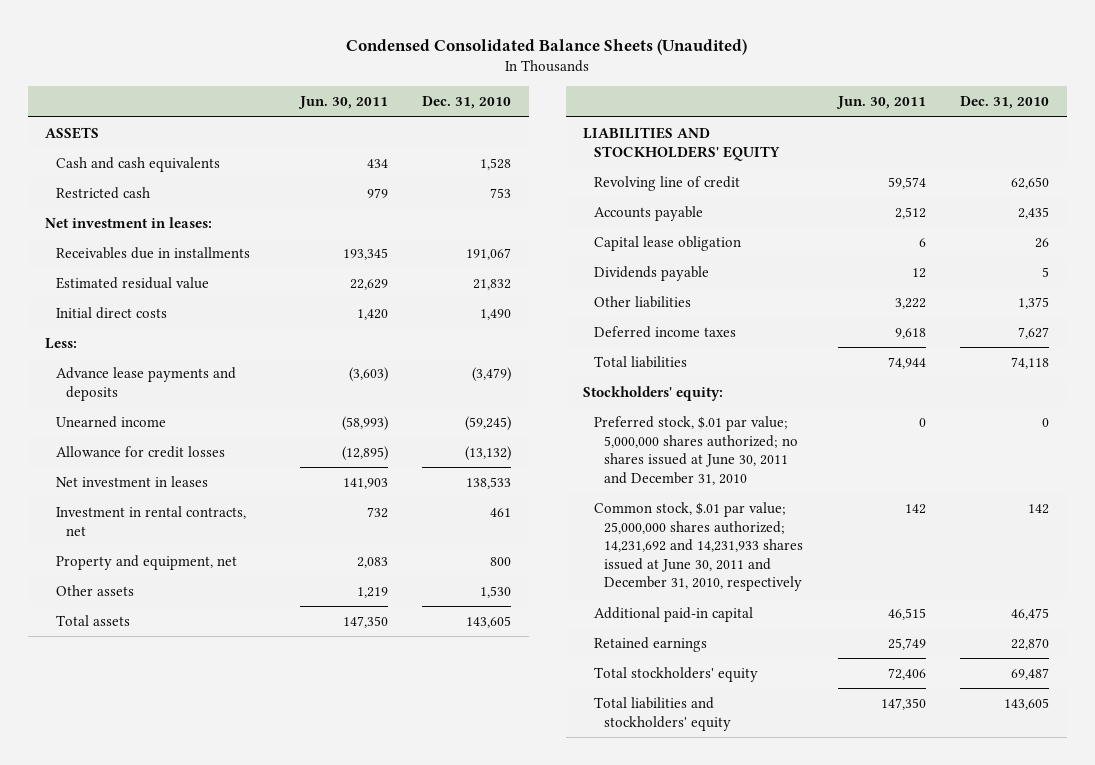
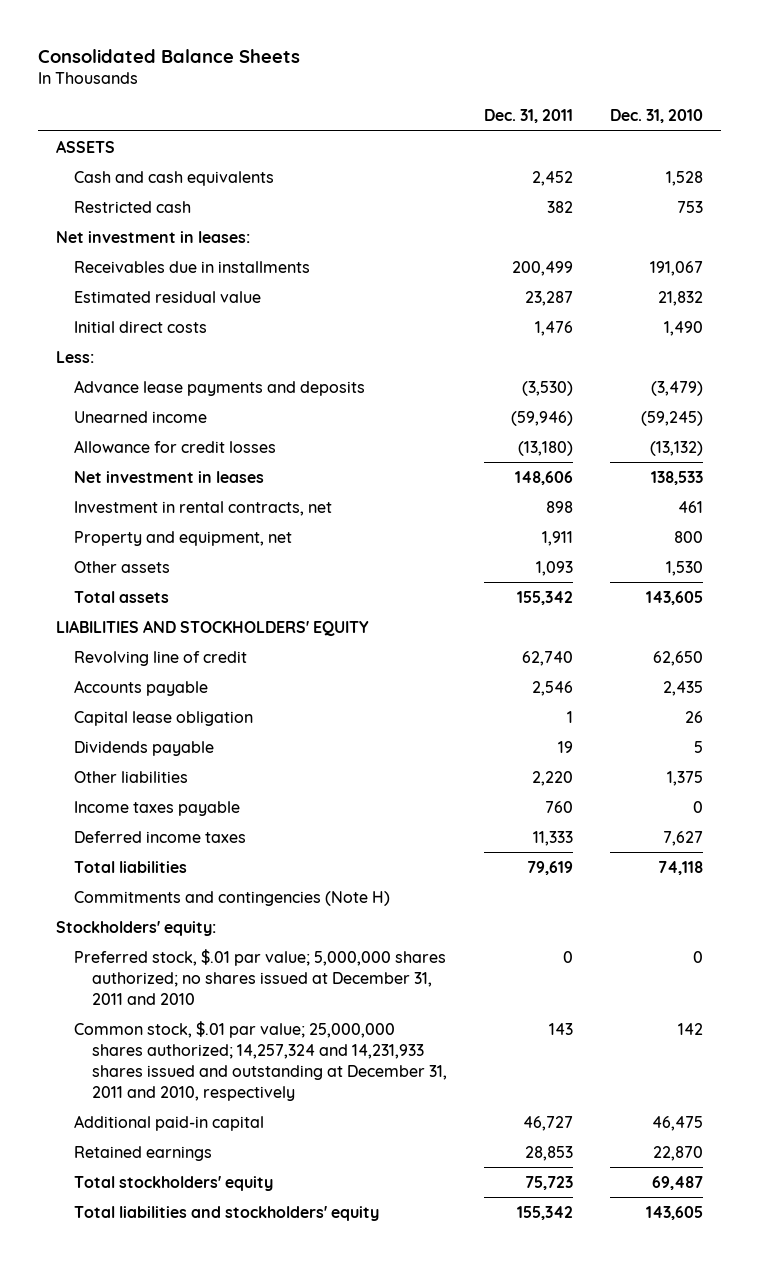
[346,39,748,56] Condensed Consolidated Balance Sheets (Unaudited) -> [37,48,300,63] Consolidated Balance Sheets
[297,96,388,110] Jun. 30, 2011 -> none
none -> [483,109,573,124] Dec. 31, 2011
none -> [74,800,241,816] Income taxes payable
none -> [74,890,391,906] Commitments and contingencies (Note H)
[593,416,799,485] Preferred stock, $.01 par value; 5,000,000 shares authorized; no shares issued at June 30, 2011 and December 31, 2010 -> [74,948,447,1005] Preferred stock, $.01 par value; 5,000,000 shares authorized; no shares issued at December 31, 2011 and 2010
[593,502,804,592] Common stock, $.01 par value; 25,000,000 shares authorized; 14,231,692 and 14,231,933 shares issued at June 30, 2011 and December 31, 2010, respectively -> [74,1020,448,1101] Common stock, $.01 par value; 25,000,000 shares authorized; 14,257,324 and 14,231,933 shares issued and outstanding at December 31, 2011 and 2010, respectively

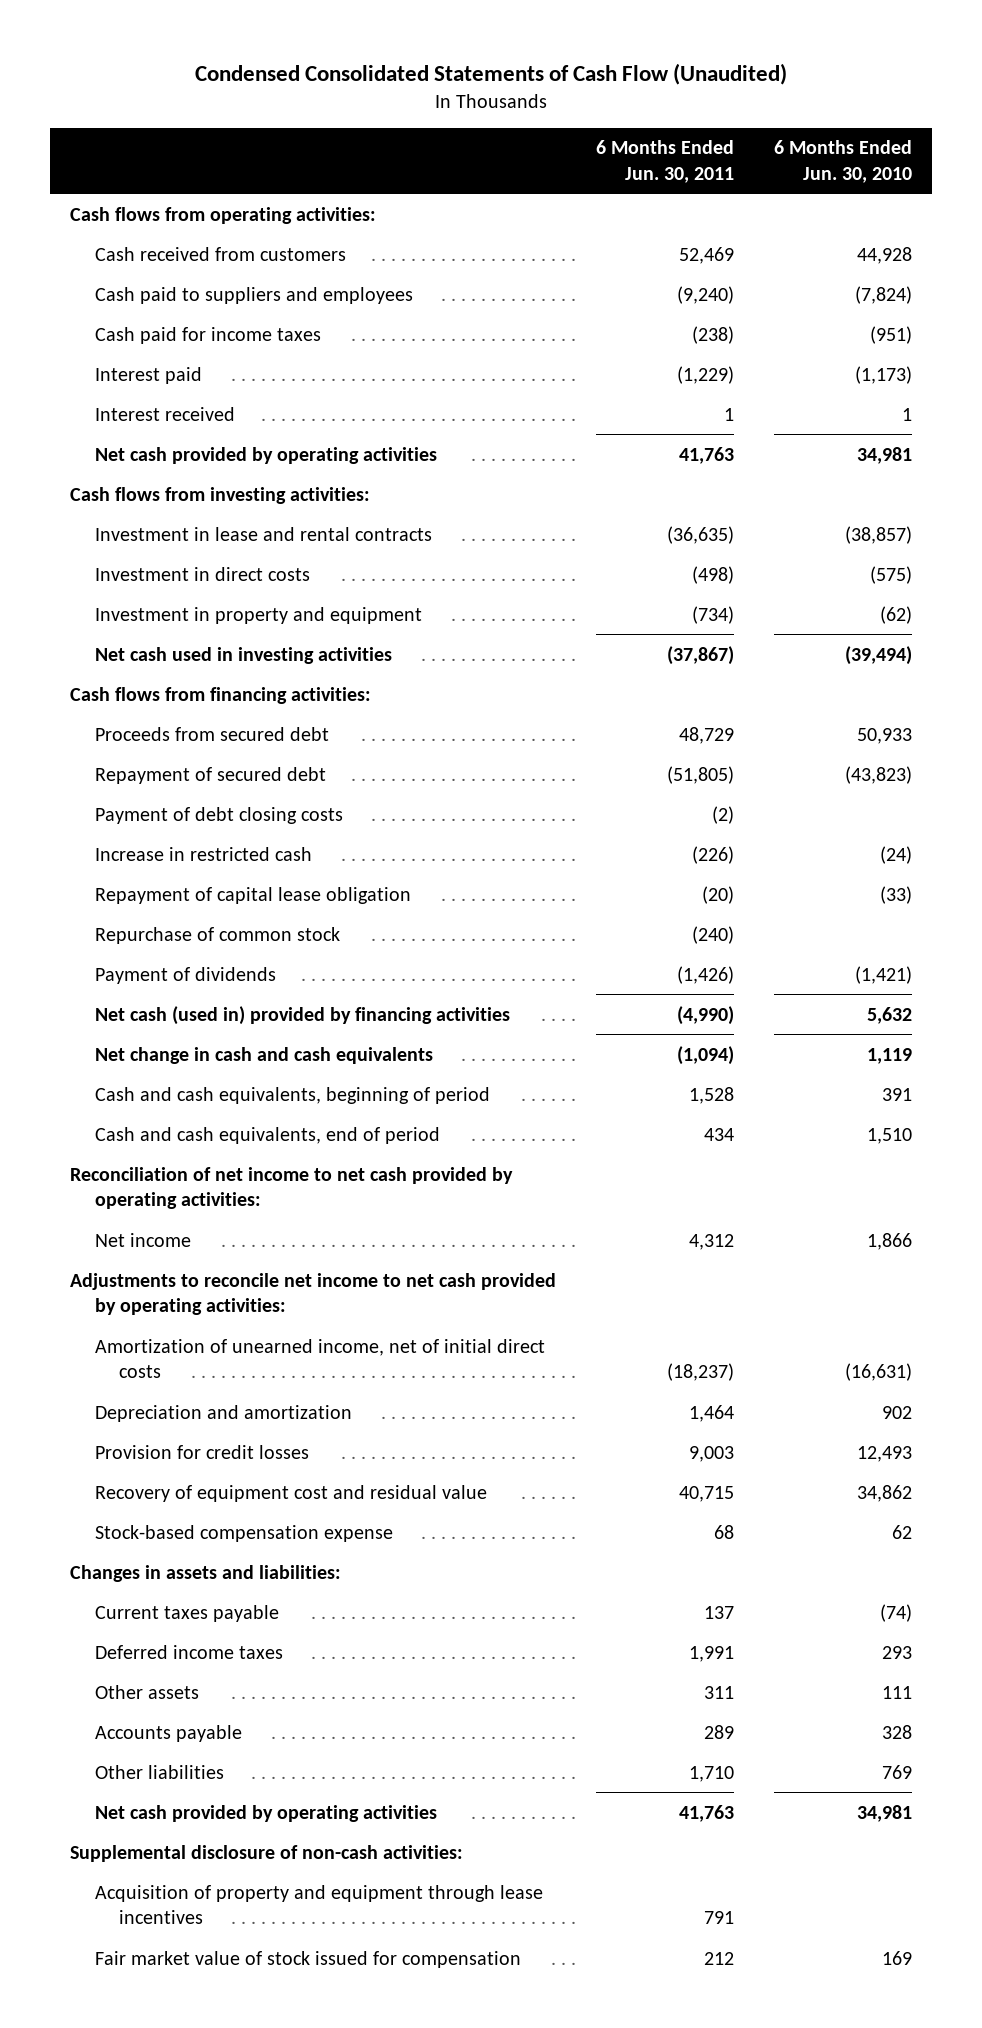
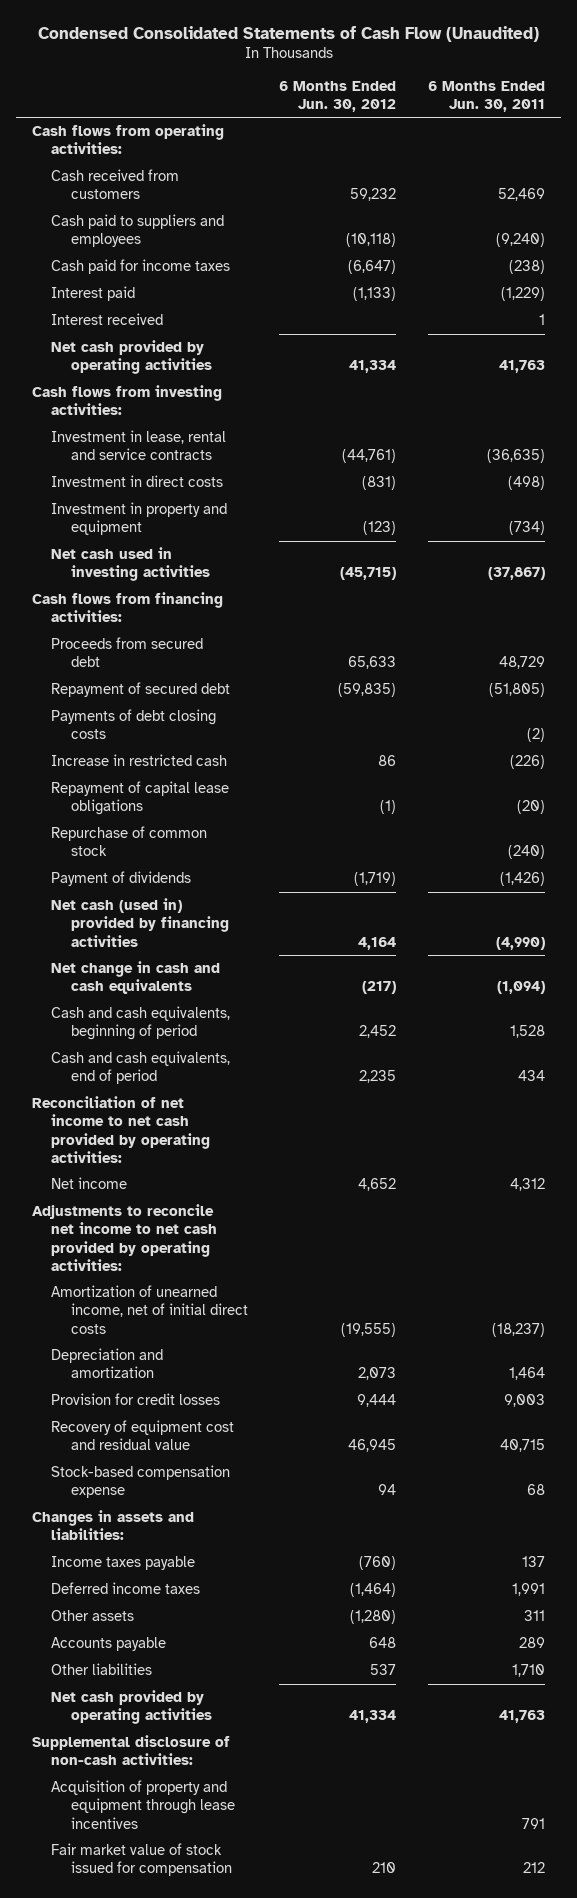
[773,140,912,183] 6 Months Ended Jun. 30, 2010 -> none
none -> [279,80,397,112] 6 Months Ended Jun. 30, 2012
[94,526,432,541] Investment in lease and rental contracts -> [51,430,227,461] Investment in lease, rental and service contracts
[94,806,343,824] Payment of debt closing costs -> [51,709,217,740] Payments of debt closing costs
[94,886,411,904] Repayment of capital lease obligation -> [51,781,230,816] Repayment of capital lease obligations
[94,1604,279,1622] Current taxes payable -> [51,1556,196,1571] Income taxes payable

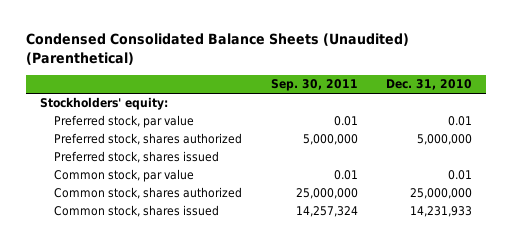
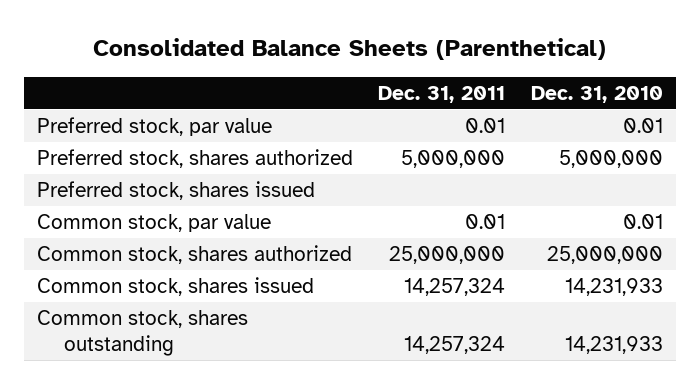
[25,33,409,66] Condensed Consolidated Balance Sheets (Unaudited) (Parenthetical) -> [92,38,606,61] Consolidated Balance Sheets (Parenthetical)
[270,79,358,92] Sep. 30, 2011 -> none
none -> [378,85,506,103] Dec. 31, 2011
[40,97,169,111] Stockholders' equity: -> none
none -> [36,310,248,357] Common stock, shares outstanding

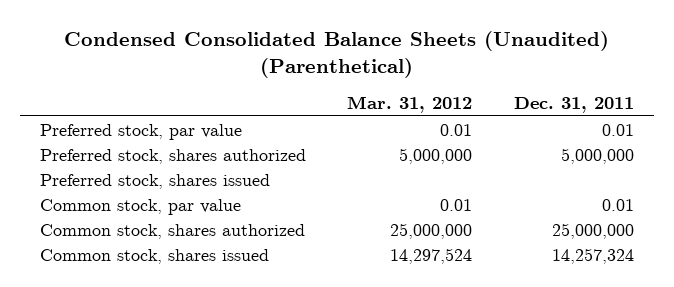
[92,38,606,61] Consolidated Balance Sheets (Parenthetical) -> [63,31,609,79] Condensed Consolidated Balance Sheets (Unaudited) (Parenthetical)
[531,85,664,103] Dec. 31, 2010 -> none
none -> [347,96,473,114] Mar. 31, 2012
[36,310,248,357] Common stock, shares outstanding -> none

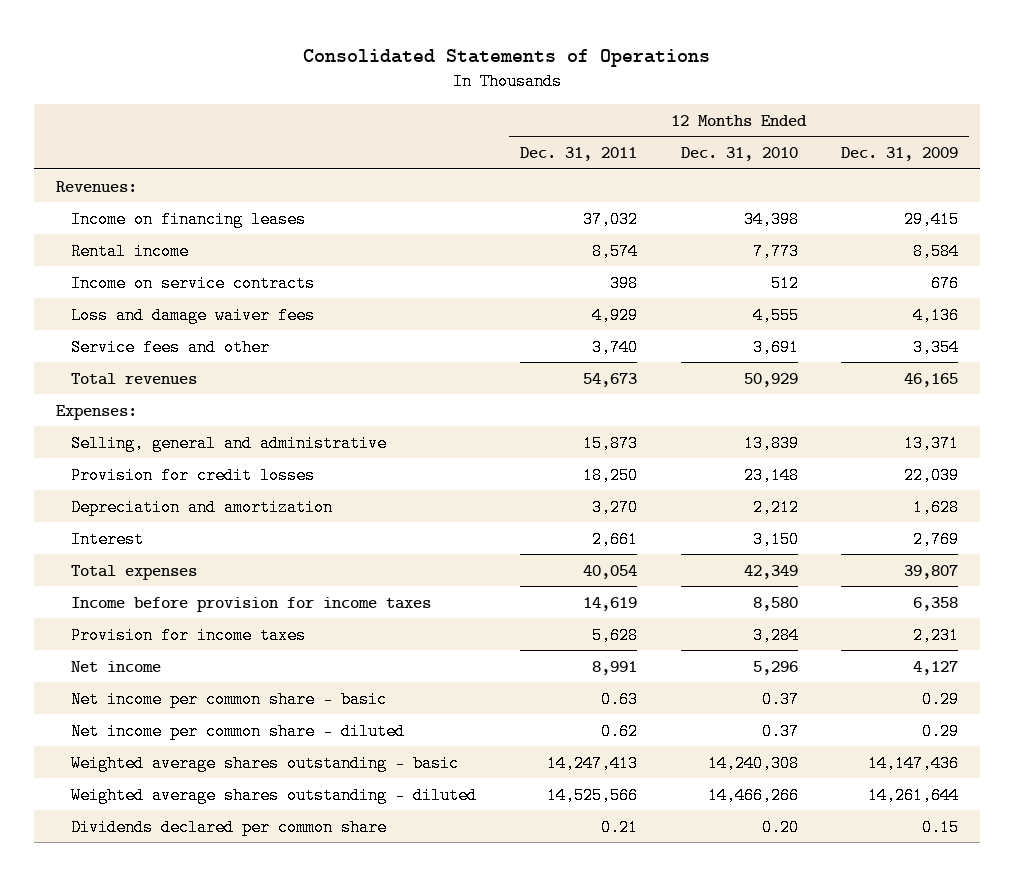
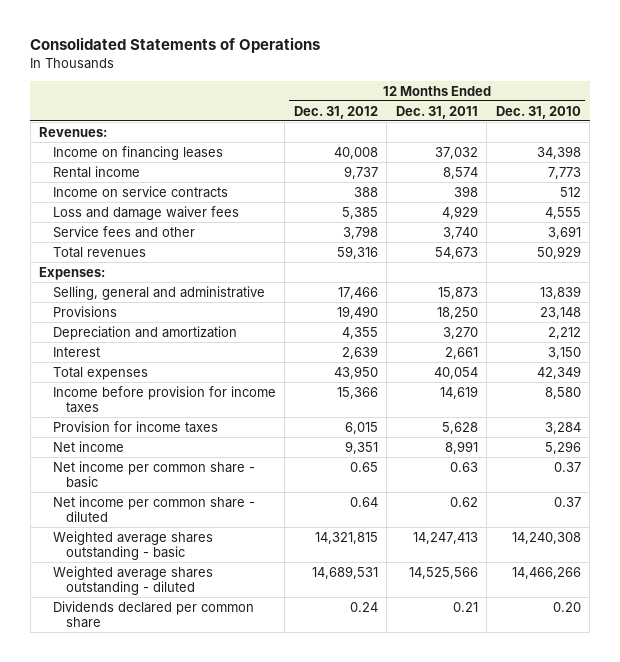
[841,147,959,162] Dec. 31, 2009 -> none
none -> [293,105,378,119] Dec. 31, 2012
[71,466,316,484] Provision for credit losses -> [52,305,117,317] Provisions

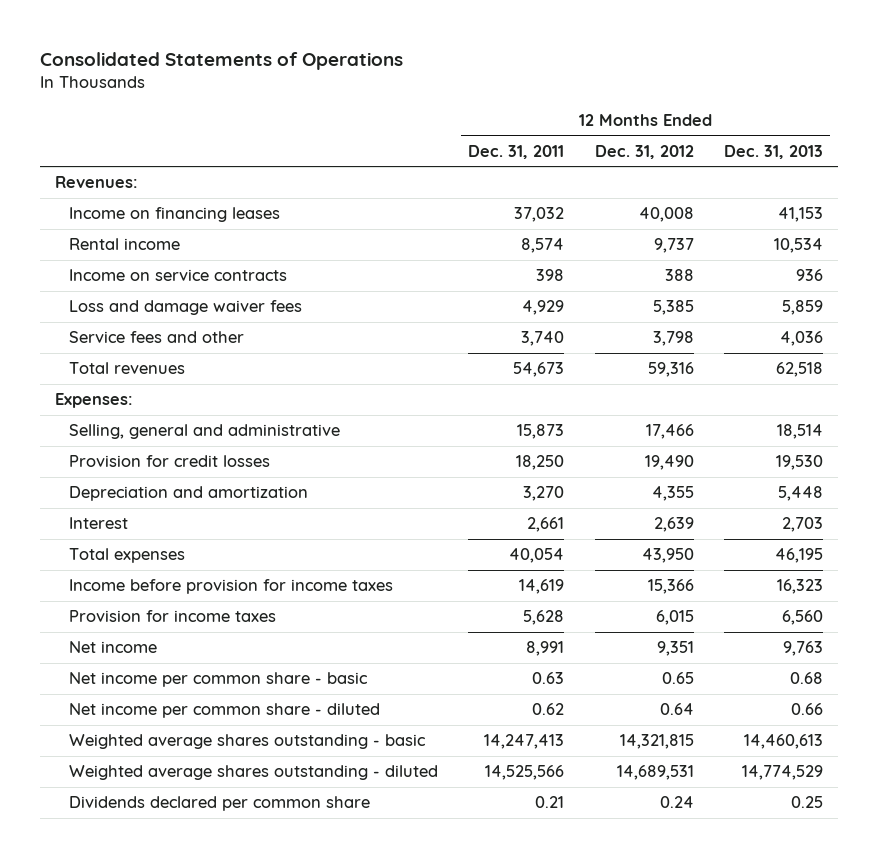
[495,105,581,119] Dec. 31, 2010 -> none
none -> [723,144,823,159] Dec. 31, 2013
[52,305,117,317] Provisions -> [69,455,271,468] Provision for credit losses

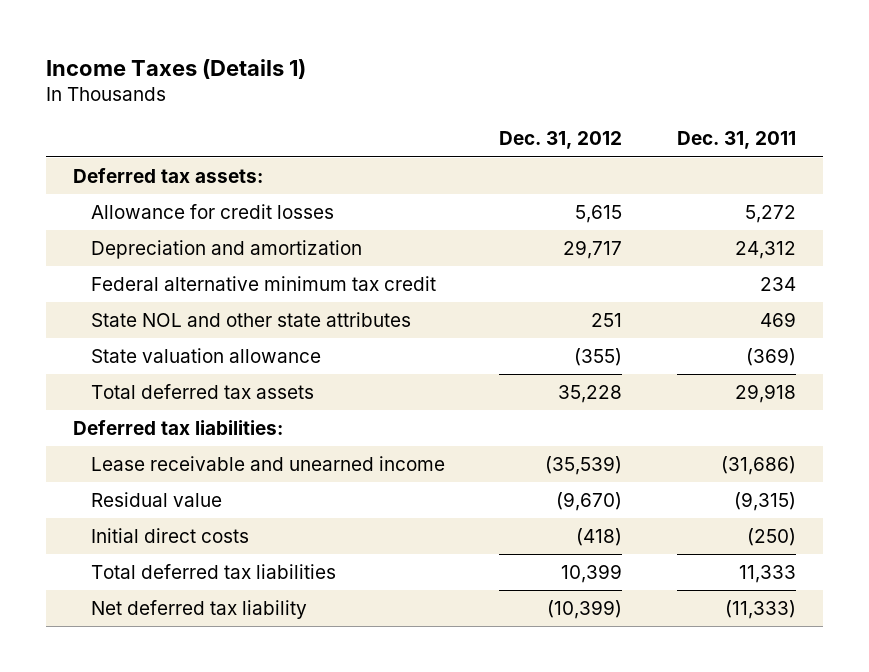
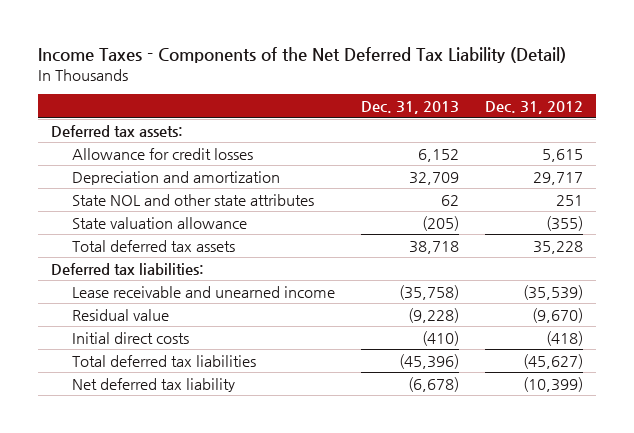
[46,58,307,79] Income Taxes (Details 1) -> [38,47,567,64] Income Taxes - Components of the Net Deferred Tax Liability (Detail)
[676,131,796,150] Dec. 31, 2011 -> none
none -> [361,100,460,114] Dec. 31, 2013
[91,276,437,292] Federal alternative minimum tax credit -> none
[561,564,623,584] 10,399 -> [522,353,583,369] (45,627)

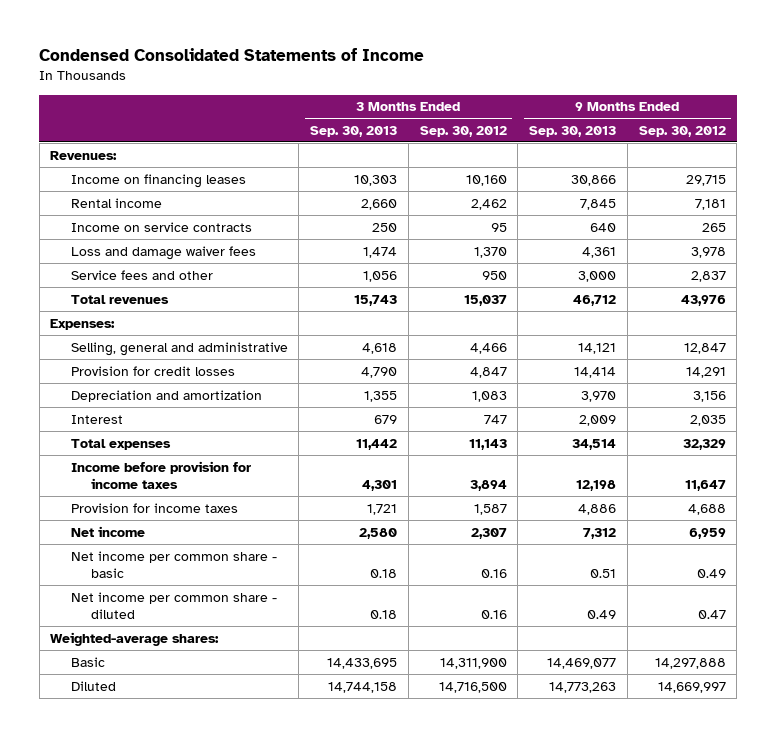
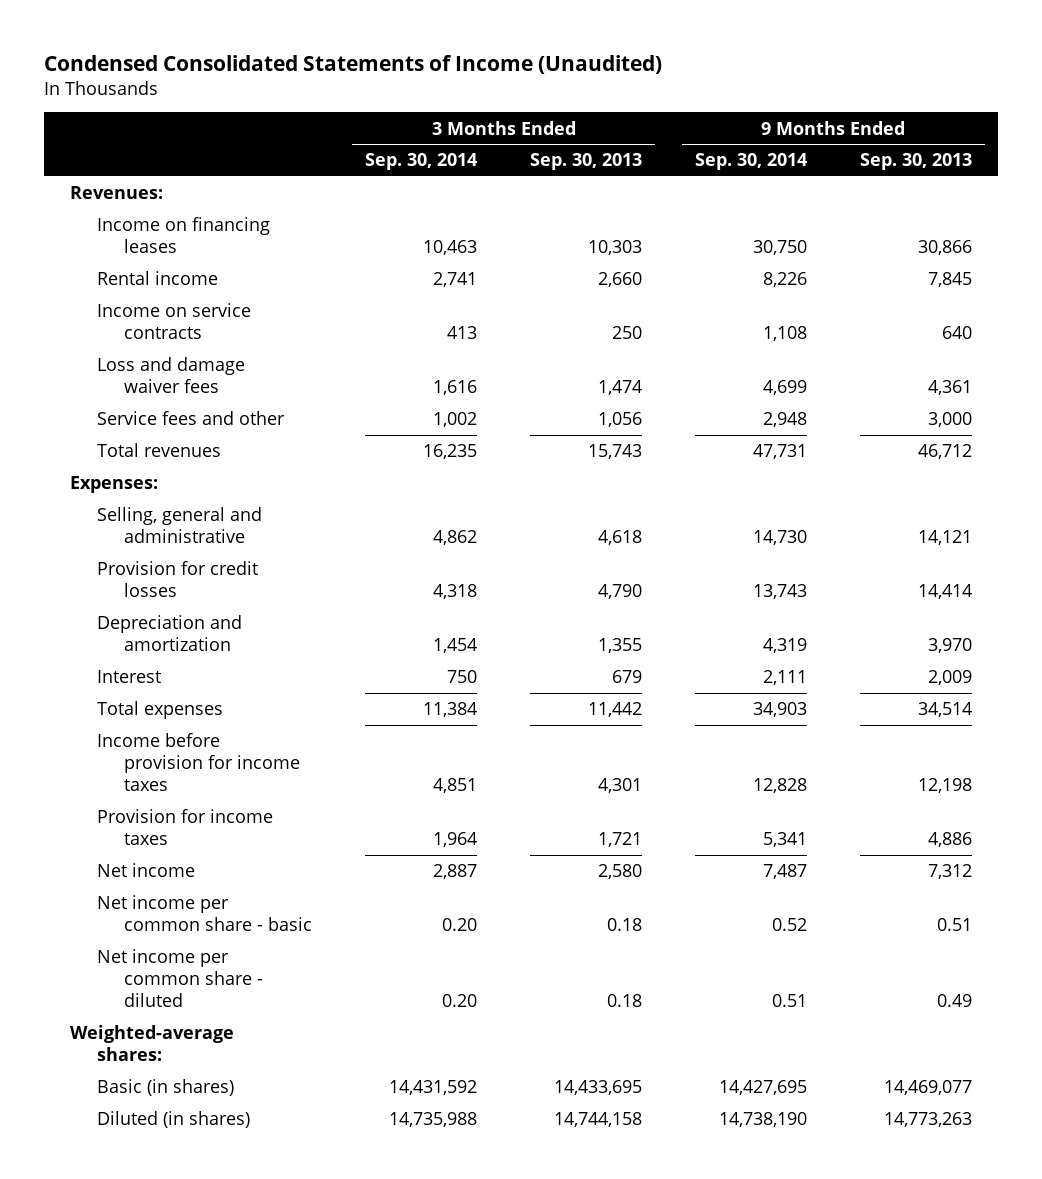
[39,48,425,62] Condensed Consolidated Statements of Income -> [43,54,662,74] Condensed Consolidated Statements of Income (Unaudited)
[419,125,507,137] Sep. 30, 2012 -> none
[638,125,726,137] Sep. 30, 2012 -> none
none -> [365,153,478,171] Sep. 30, 2014
none -> [694,153,807,171] Sep. 30, 2014
[70,656,105,667] Basic -> [97,1079,235,1097] Basic (in shares)
[70,680,116,691] Diluted -> [97,1111,251,1129] Diluted (in shares)

